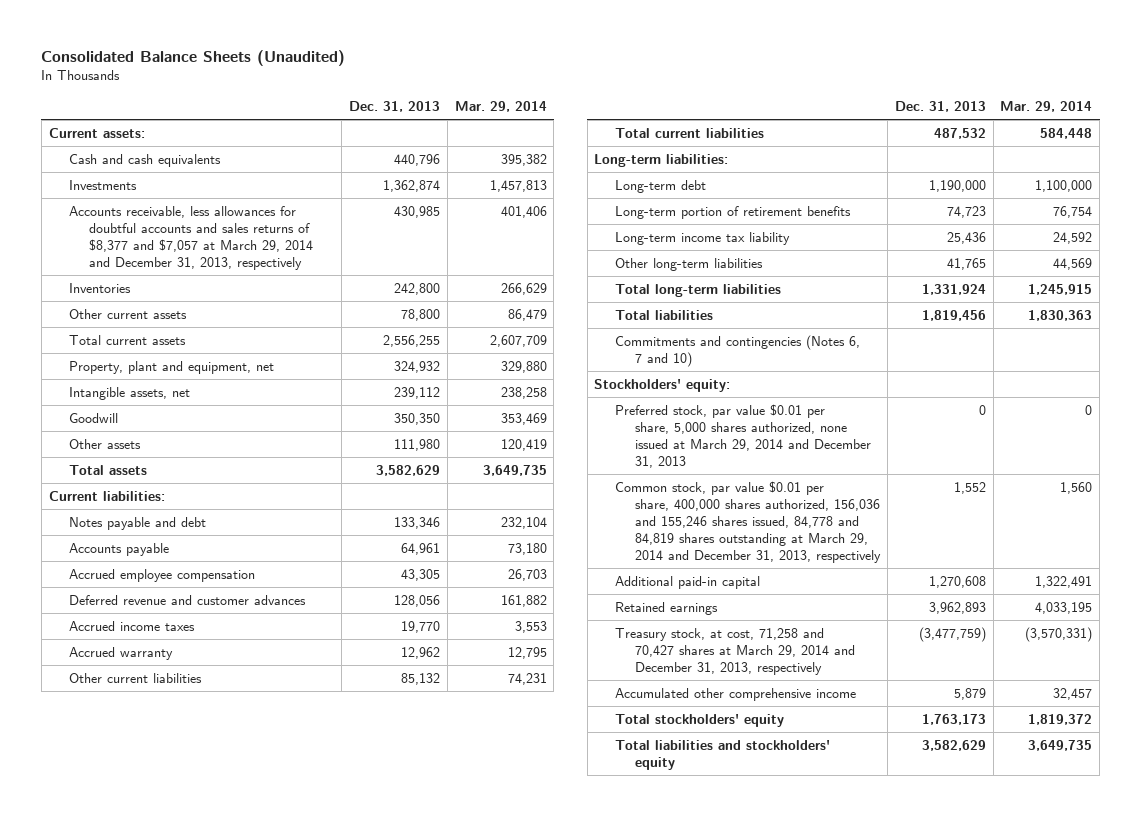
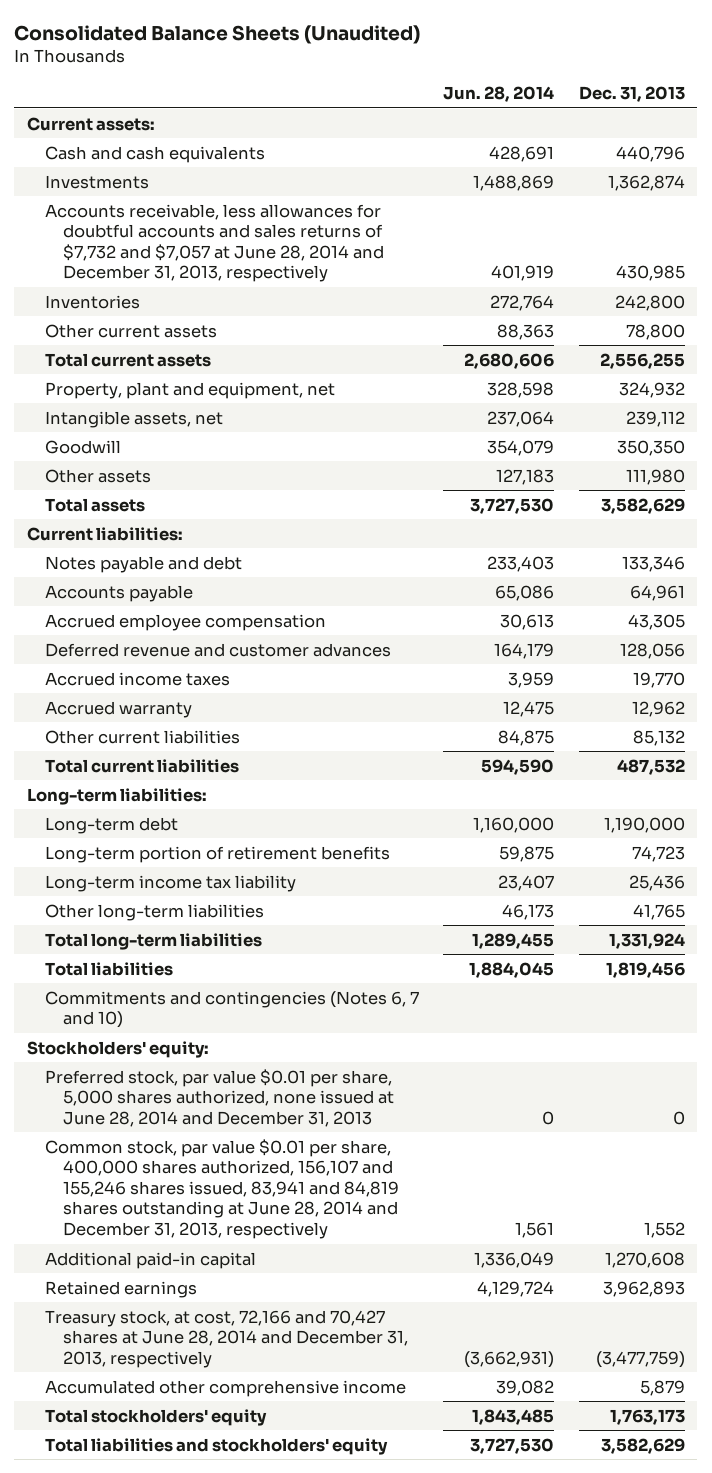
[454,100,547,112] Mar. 29, 2014 -> none
none -> [443,86,555,103] Jun. 28, 2014
[69,205,314,270] Accounts receivable, less allowances for doubtful accounts and sales returns of $8,377 and $7,057 at March 29, 2014 and December 31, 2013, respectively -> [44,203,384,283] Accounts receivable, less allowances for doubtful accounts and sales returns of $7,732 and $7,057 at June 28, 2014 and December 31, 2013, respectively
[614,403,872,468] Preferred stock, par value $0.01 per share, 5,000 shares authorized, none issued at March 29, 2014 and December 31, 2013 -> [44,1068,394,1127] Preferred stock, par value $0.01 per share, 5,000 shares authorized, none issued at June 28, 2014 and December 31, 2013
[614,480,882,563] Common stock, par value $0.01 per share, 400,000 shares authorized, 156,036 and 155,246 shares issued, 84,778 and 84,819 shares outstanding at March 29, 2014 and December 31, 2013, respectively -> [44,1138,399,1239] Common stock, par value $0.01 per share, 400,000 shares authorized, 156,107 and 155,246 shares issued, 83,941 and 84,819 shares outstanding at June 28, 2014 and December 31, 2013, respectively
[614,627,856,675] Treasury stock, at cost, 71,258 and 70,427 shares at March 29, 2014 and December 31, 2013, respectively -> [44,1309,408,1368] Treasury stock, at cost, 72,166 and 70,427 shares at June 28, 2014 and December 31, 2013, respectively

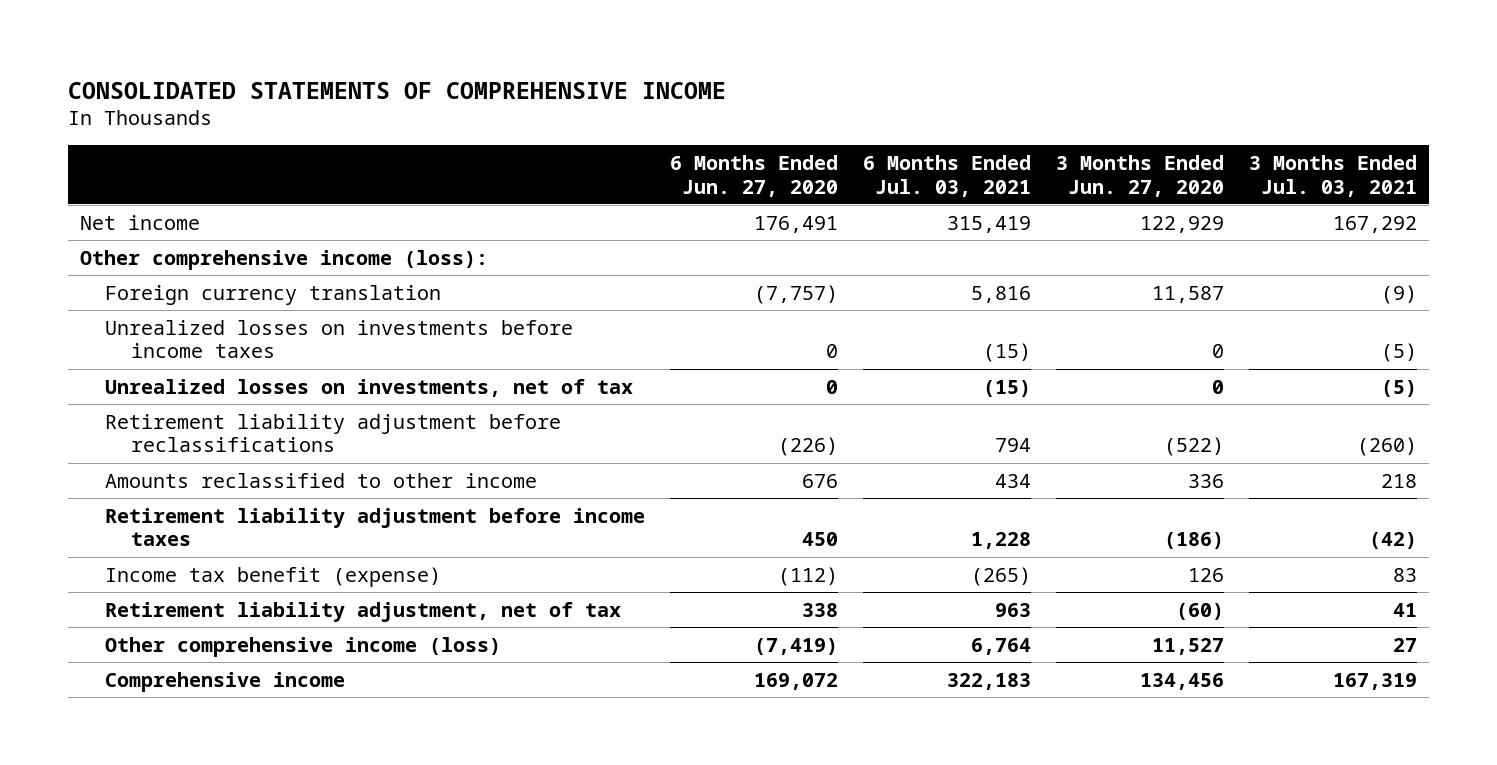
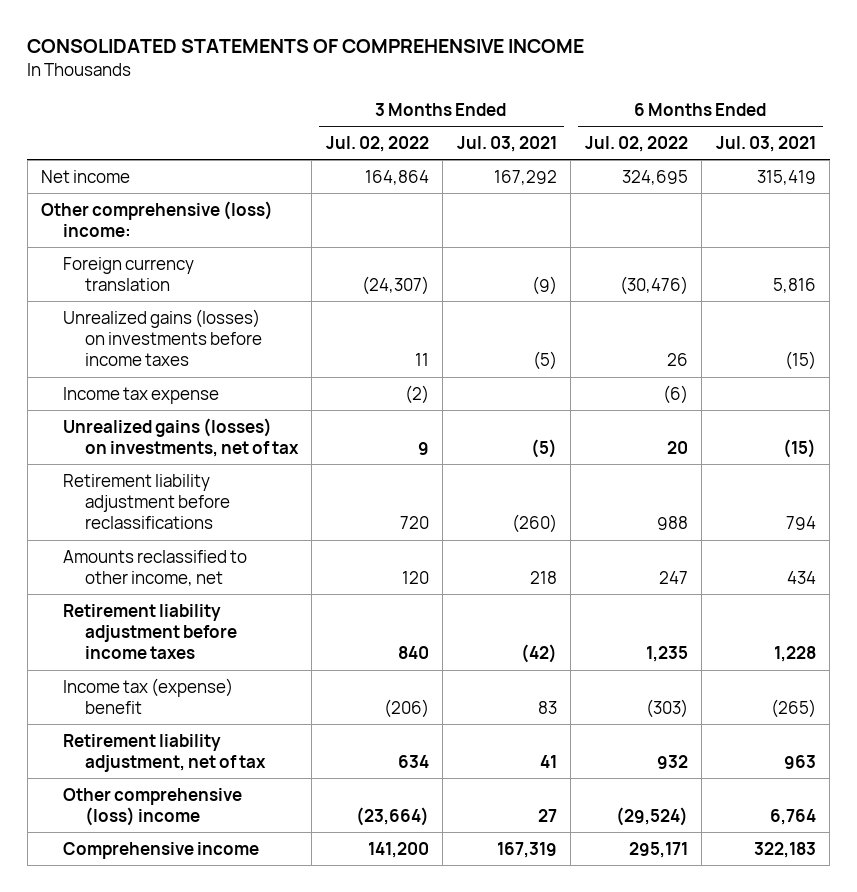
[670,154,839,197] 6 Months Ended Jun. 27, 2020 -> none
[1055,154,1224,197] 3 Months Ended Jun. 27, 2020 -> none
none -> [325,136,429,153] Jul. 02, 2022
none -> [584,136,688,153] Jul. 02, 2022
[80,249,489,270] Other comprehensive income (loss): -> [41,200,274,238] Other comprehensive (loss) income:
[105,319,574,359] Unrealized losses on investments before income taxes -> [62,308,262,367] Unrealized gains (losses) on investments before income taxes
none -> [62,386,219,404] Income tax expense
[105,378,634,397] Unrealized losses on investments, net of tax -> [62,417,299,458] Unrealized gains (losses) on investments, net of tax
[105,472,538,488] Amounts reclassified to other income -> [62,549,247,587] Amounts reclassified to other income, net
[105,566,442,587] Income tax benefit (expense) -> [62,677,233,715] Income tax (expense) benefit
[105,636,502,657] Other comprehensive income (loss) -> [62,787,242,827] Other comprehensive (loss) income

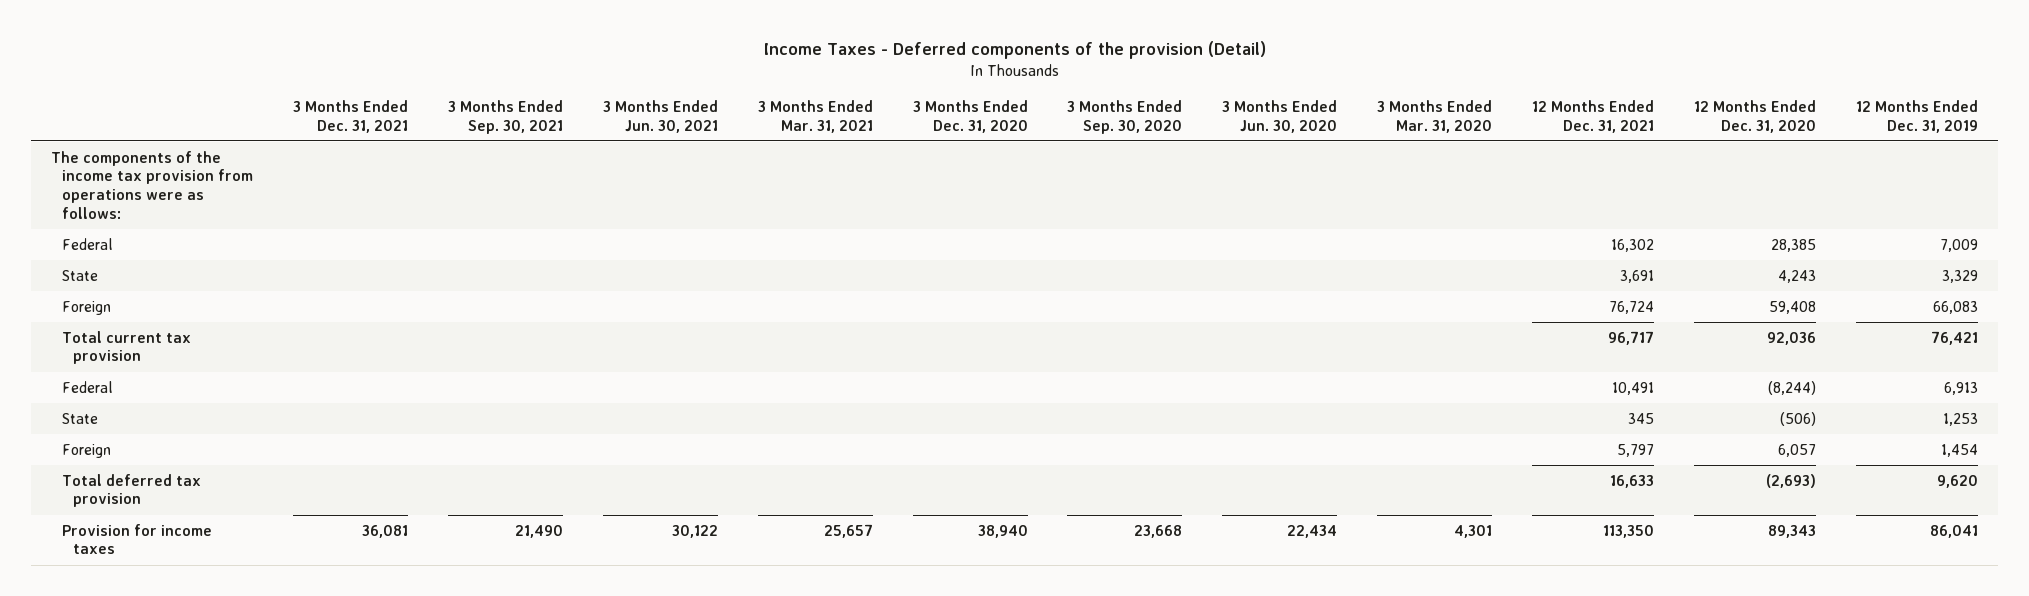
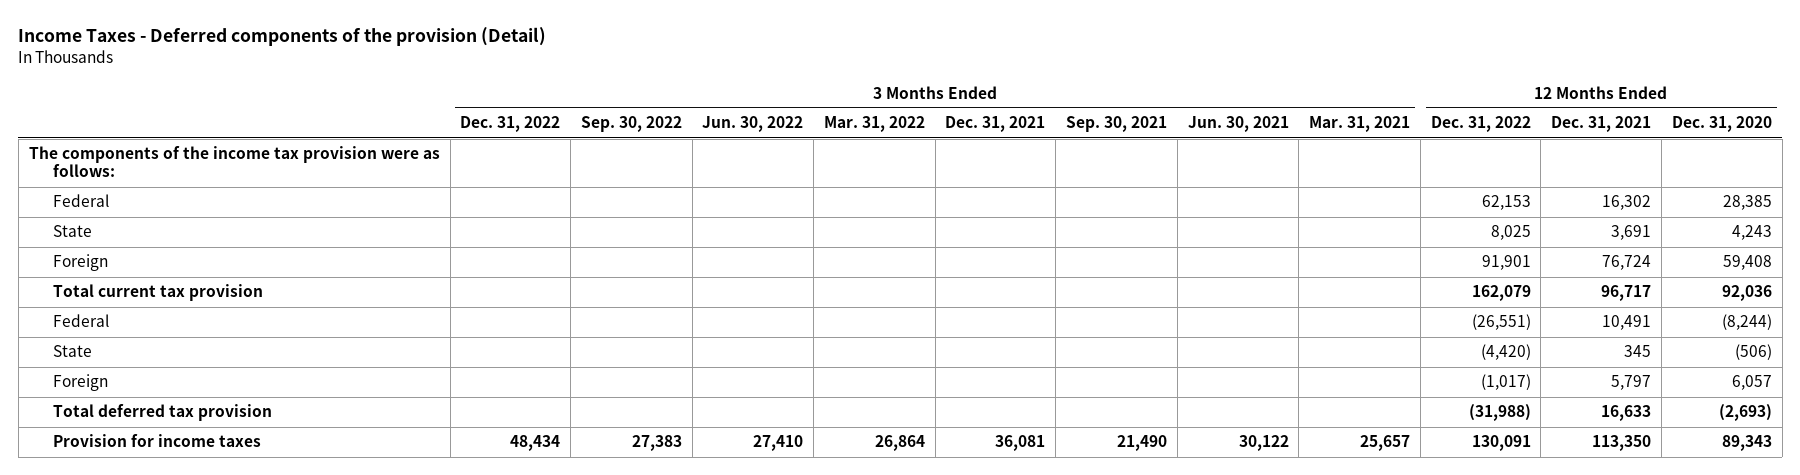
[912,99,1028,133] 3 Months Ended Dec. 31, 2020 -> none
[1067,99,1183,134] 3 Months Ended Sep. 30, 2020 -> none
[1222,99,1338,133] 3 Months Ended Jun. 30, 2020 -> none
[1377,99,1493,133] 3 Months Ended Mar. 31, 2020 -> none
[1856,99,1979,133] 12 Months Ended Dec. 31, 2019 -> none
none -> [460,116,561,133] Dec. 31, 2022
none -> [580,116,682,133] Sep. 30, 2022
none -> [702,116,804,133] Jun. 30, 2022
none -> [823,116,925,133] Mar. 31, 2022
none -> [1430,116,1531,133] Dec. 31, 2022
[51,150,254,219] The components of the income tax provision from operations were as follows: -> [28,146,440,178] The components of the income tax provision were as follows:

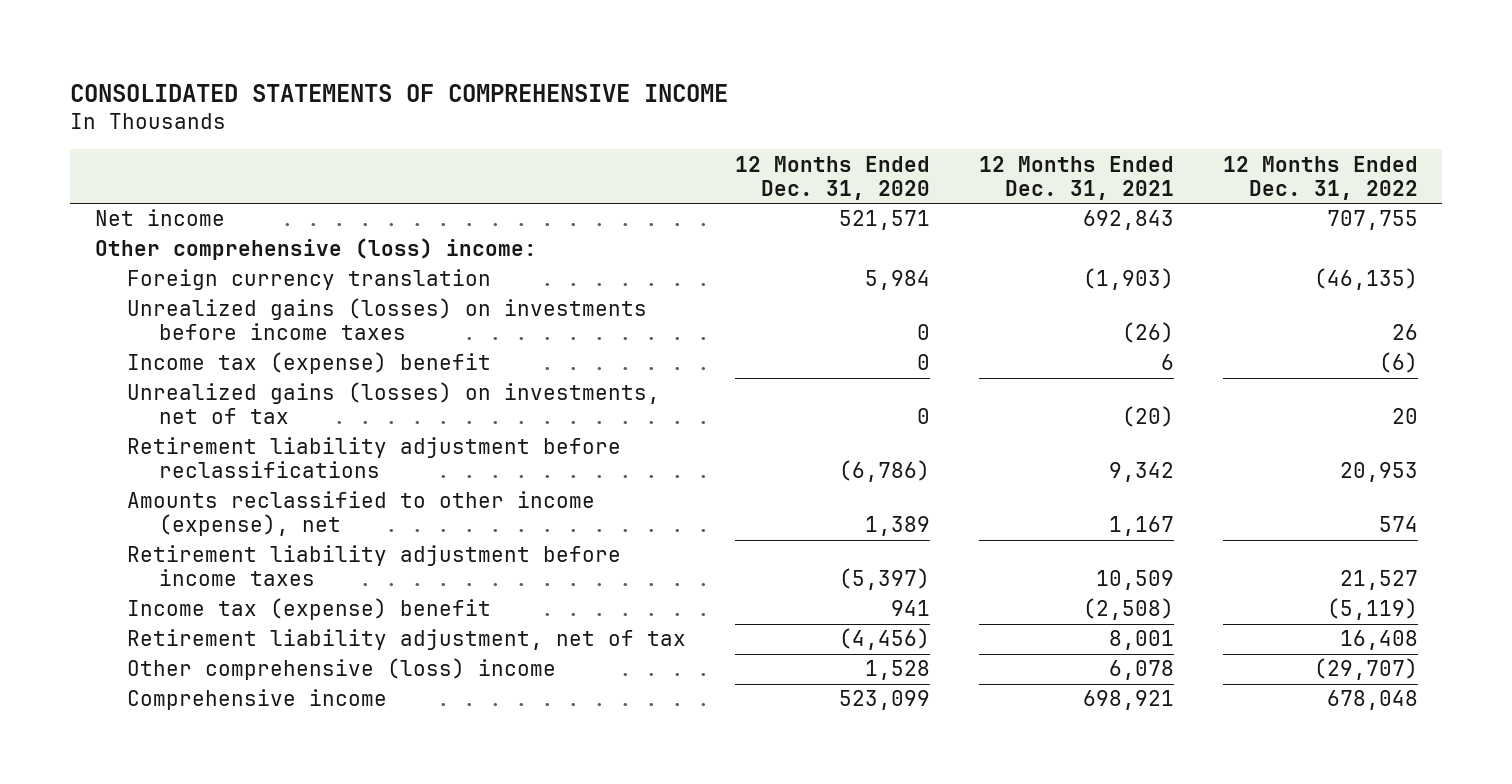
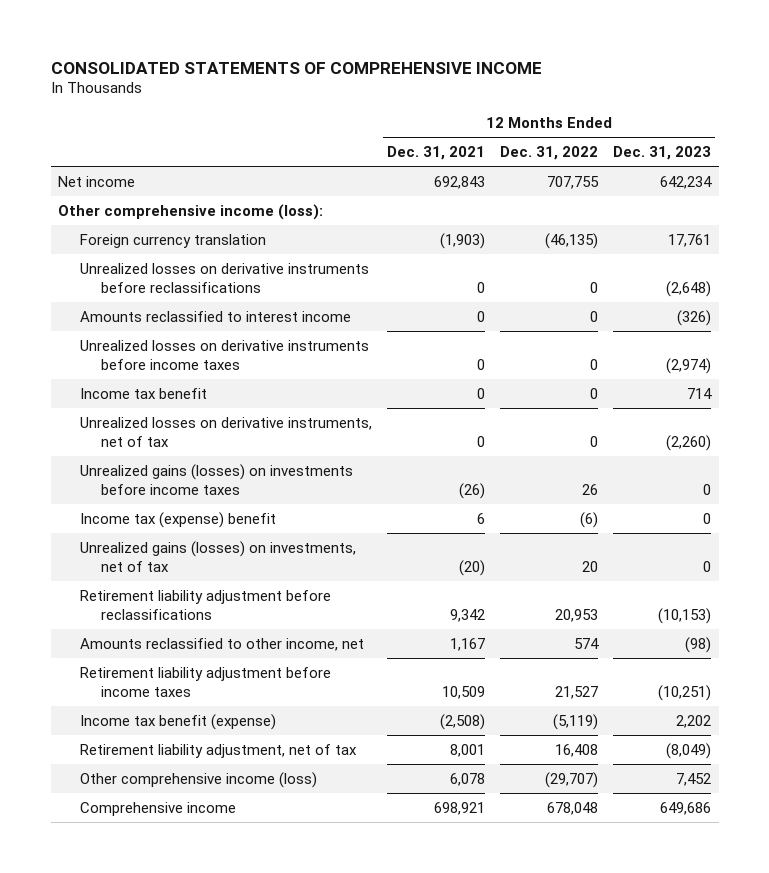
[734,155,930,200] 12 Months Ended Dec. 31, 2020 -> none
none -> [612,145,711,160] Dec. 31, 2023
[94,238,537,261] Other comprehensive (loss) income: -> [58,203,324,220] Other comprehensive income (loss):
none -> [79,262,369,293] Unrealized losses on derivative instruments before reclassifications
none -> [79,310,351,322] Amounts reclassified to interest income
none -> [79,339,369,370] Unrealized losses on derivative instruments before income taxes
none -> [79,387,207,399] Income tax benefit
none -> [79,416,372,447] Unrealized losses on derivative instruments, net of tax
[126,491,595,537] Amounts reclassified to other income (expense), net -> [79,637,364,651] Amounts reclassified to other income, net
[126,598,491,621] Income tax (expense) benefit -> [79,713,276,730] Income tax benefit (expense)
[126,658,556,681] Other comprehensive (loss) income -> [79,771,317,788] Other comprehensive income (loss)

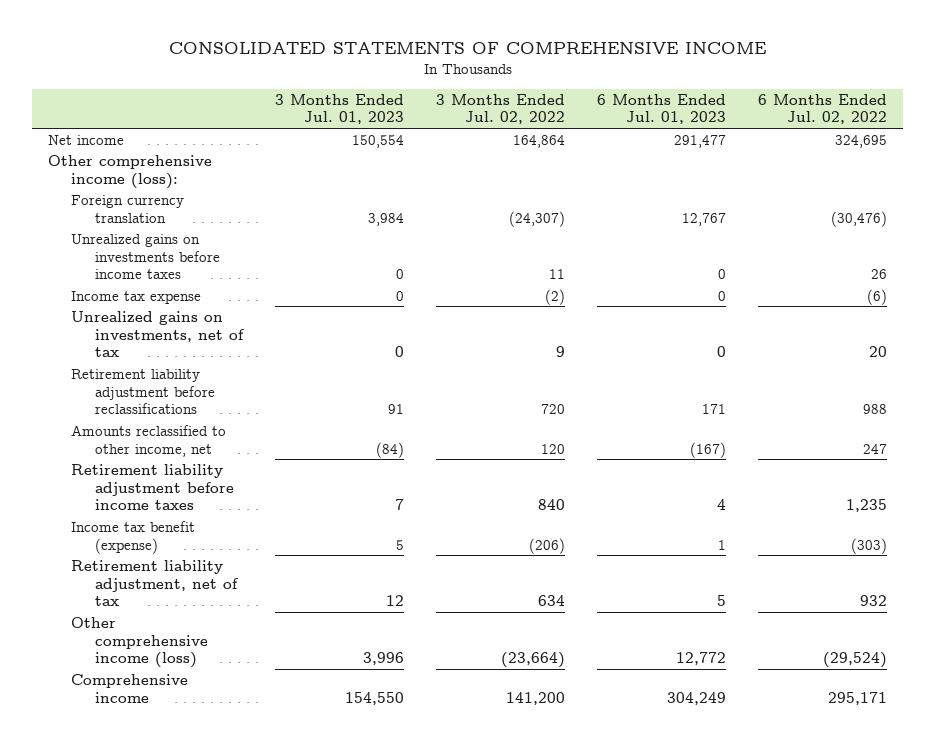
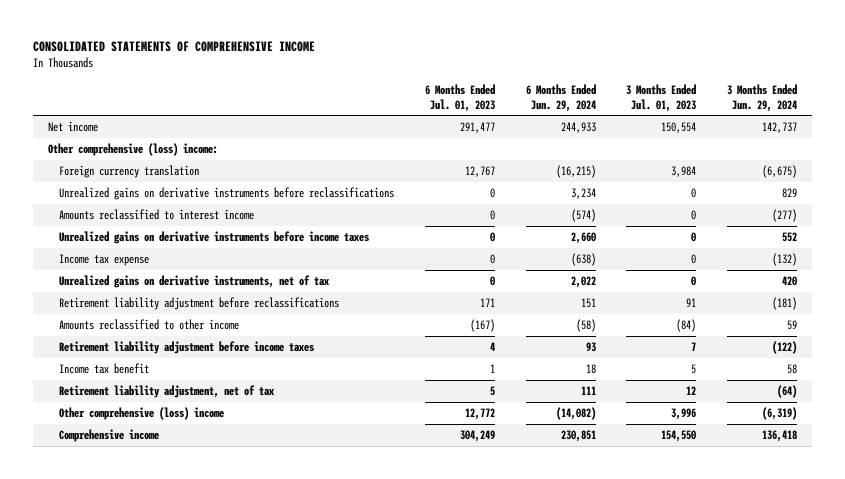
[435,93,565,125] 3 Months Ended Jul. 02, 2022 -> none
[758,93,888,125] 6 Months Ended Jul. 02, 2022 -> none
none -> [525,83,596,112] 6 Months Ended Jun. 29, 2024
none -> [727,83,798,112] 3 Months Ended Jun. 29, 2024
[47,154,212,189] Other comprehensive income (loss): -> [48,142,219,156] Other comprehensive (loss) income:
none -> [58,186,394,200] Unrealized gains on derivative instruments before reclassifications
none -> [58,208,254,220] Amounts reclassified to interest income
[71,233,220,280] Unrealized gains on investments before income taxes -> [58,230,369,244] Unrealized gains on derivative instruments before income taxes
[71,310,245,358] Unrealized gains on investments, net of tax -> [58,274,329,288] Unrealized gains on derivative instruments, net of tax
[71,424,227,457] Amounts reclassified to other income, net -> [58,318,239,330] Amounts reclassified to other income
[71,520,196,554] Income tax benefit (expense) -> [58,362,149,374] Income tax benefit
[71,616,208,669] Other comprehensive income (loss) -> [58,406,224,420] Other comprehensive (loss) income

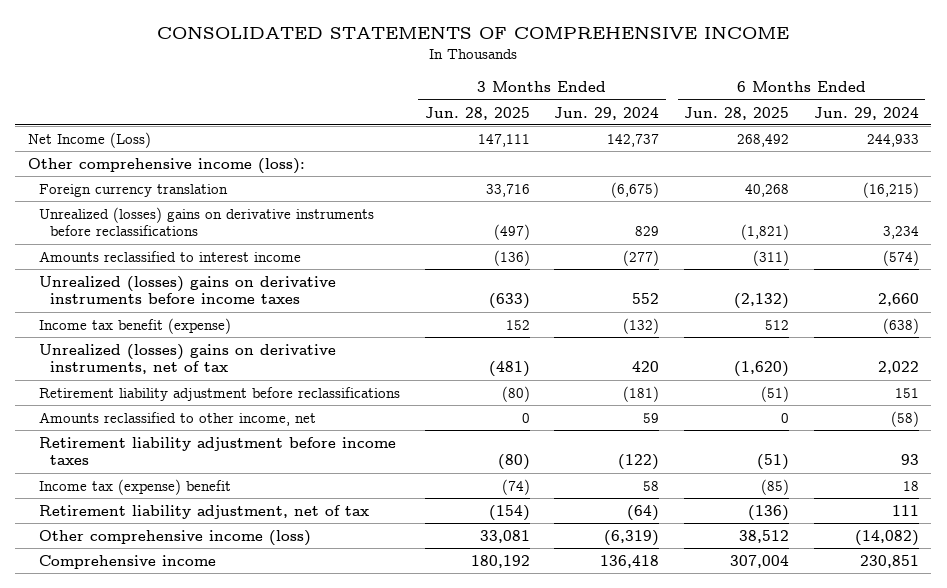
[424,83,495,112] 6 Months Ended Jul. 01, 2023 -> none
[626,83,697,112] 3 Months Ended Jul. 01, 2023 -> none
none -> [424,106,530,120] Jun. 28, 2025
none -> [684,106,790,120] Jun. 28, 2025
[48,120,99,132] Net income -> [27,131,151,148] Net Income (Loss)
[48,142,219,156] Other comprehensive (loss) income: -> [27,157,305,174] Other comprehensive income (loss):
[58,186,394,200] Unrealized gains on derivative instruments before reclassifications -> [38,206,374,237] Unrealized (losses) gains on derivative instruments before reclassifications
[58,230,369,244] Unrealized gains on derivative instruments before income taxes -> [38,275,336,305] Unrealized (losses) gains on derivative instruments before income taxes
[58,253,149,266] Income tax expense -> [38,317,231,334] Income tax benefit (expense)
[58,274,329,288] Unrealized gains on derivative instruments, net of tax -> [38,343,336,375] Unrealized (losses) gains on derivative instruments, net of tax
[58,318,239,330] Amounts reclassified to other income -> [38,411,316,426] Amounts reclassified to other income, net
[58,362,149,374] Income tax benefit -> [38,478,231,495] Income tax (expense) benefit
[58,406,224,420] Other comprehensive (loss) income -> [38,529,311,546] Other comprehensive income (loss)

